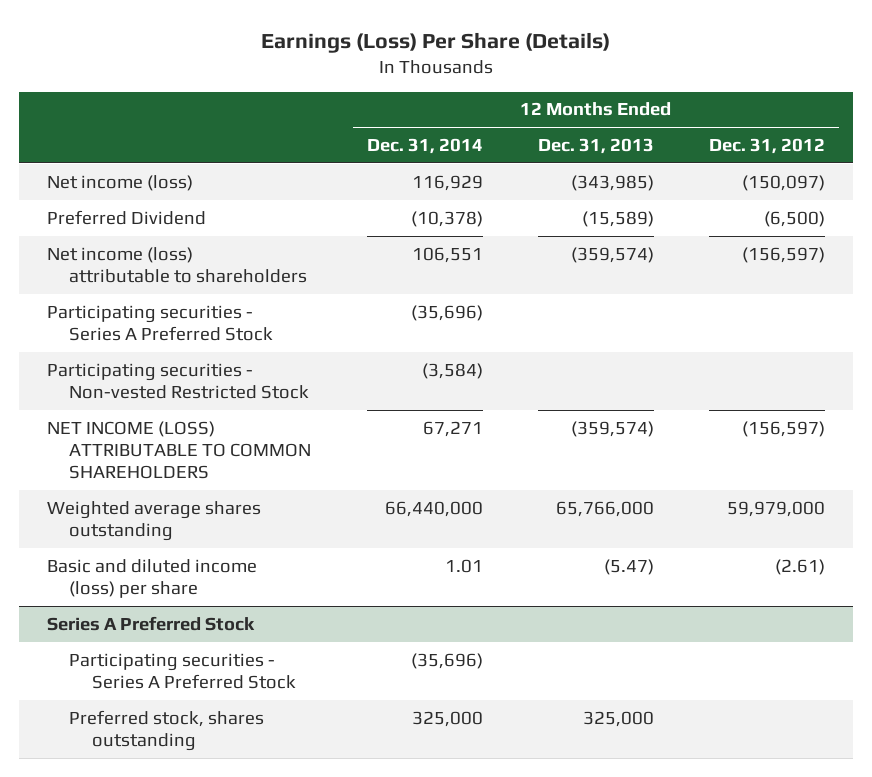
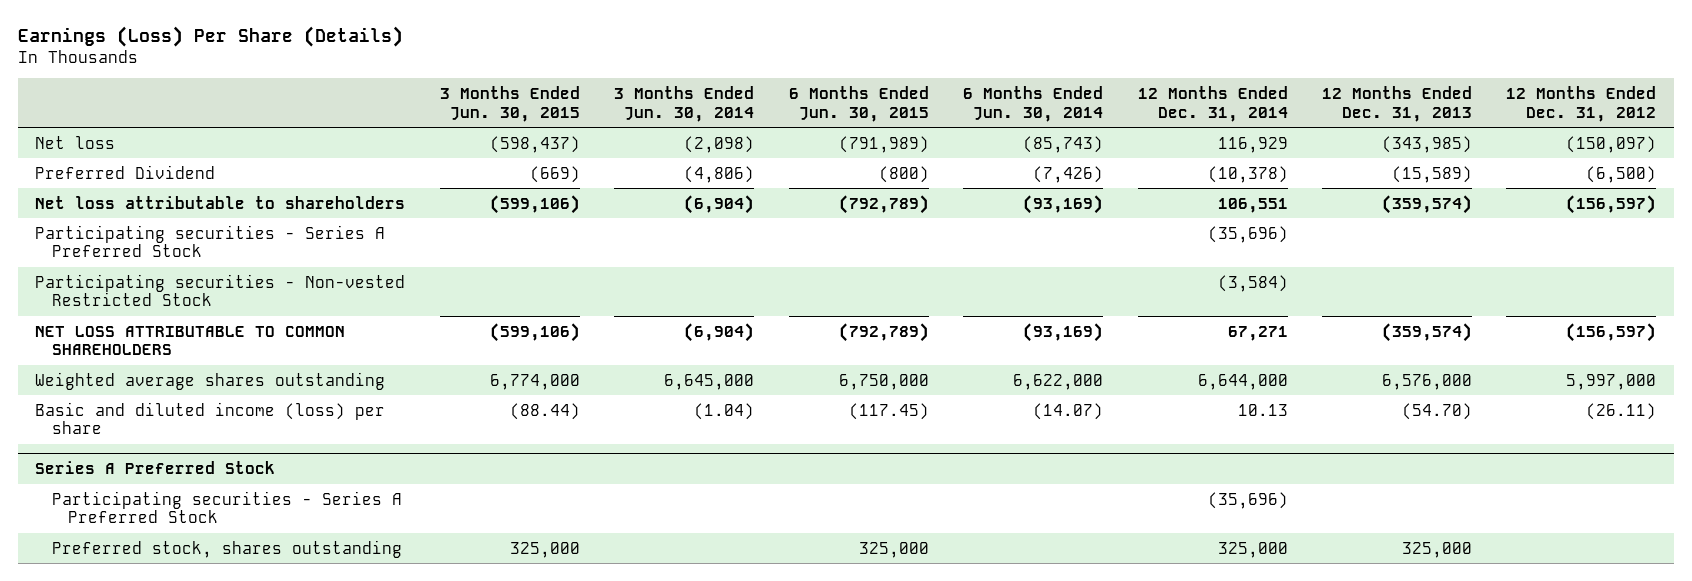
none -> [439,85,580,122] 3 Months Ended Jun. 30, 2015
none -> [614,85,755,122] 3 Months Ended Jun. 30, 2014
none -> [788,85,929,122] 6 Months Ended Jun. 30, 2015
none -> [963,85,1104,122] 6 Months Ended Jun. 30, 2014
[46,174,193,191] Net income (loss) -> [35,135,116,149] Net loss
[46,246,308,284] Net income (loss) attributable to shareholders -> [35,195,406,209] Net loss attributable to shareholders
[46,420,312,480] NET INCOME (LOSS) ATTRIBUTABLE TO COMMON SHAREHOLDERS -> [35,325,346,356] NET LOSS ATTRIBUTABLE TO COMMON SHAREHOLDERS
[384,500,483,517] 66,440,000 -> [1197,373,1288,390] 6,644,000
[555,500,654,517] 65,766,000 -> [1382,373,1473,390] 6,576,000
[727,500,826,517] 59,979,000 -> [1566,373,1657,390] 5,997,000
[444,558,483,573] 1.01 -> [1237,403,1288,416] 10.13
[603,558,654,575] (5.47) -> [1402,402,1473,420] (54.70)
[775,558,826,575] (2.61) -> [1586,402,1657,420] (26.11)

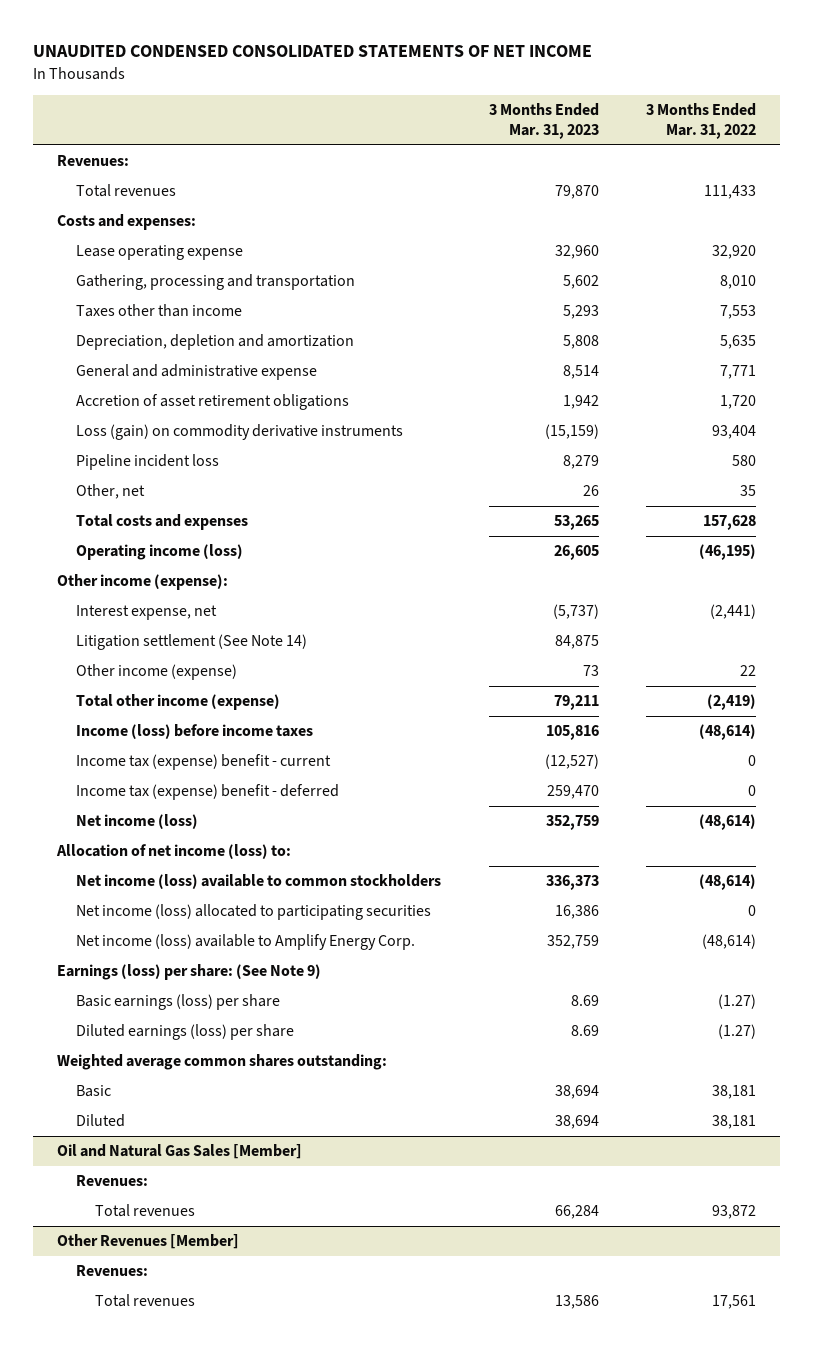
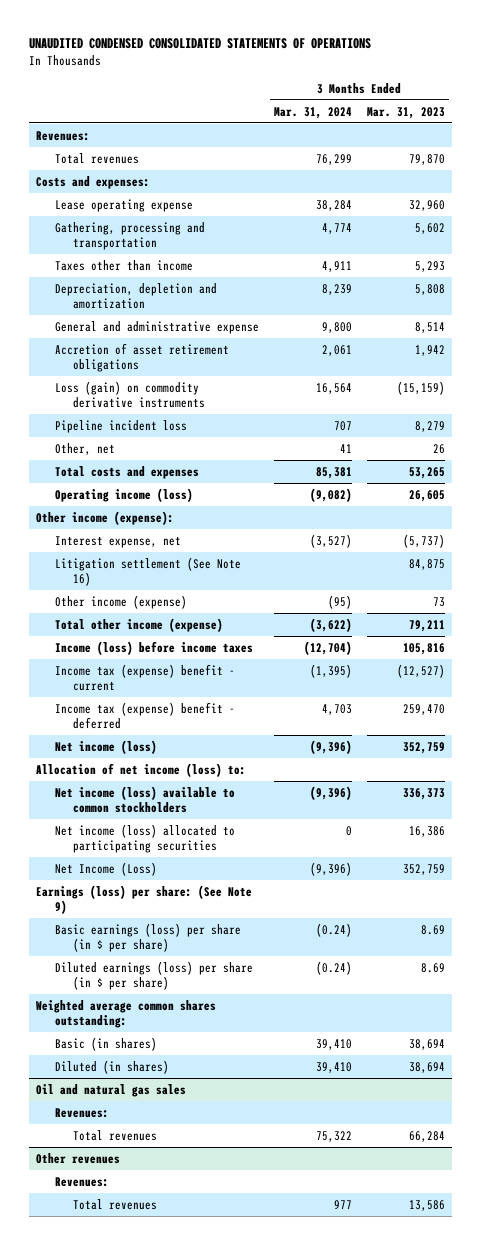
[32,45,592,58] UNAUDITED CONDENSED CONSOLIDATED STATEMENTS OF NET INCOME -> [28,38,371,50] UNAUDITED CONDENSED CONSOLIDATED STATEMENTS OF OPERATIONS
[645,102,756,140] 3 Months Ended Mar. 31, 2022 -> none
none -> [273,106,352,119] Mar. 31, 2024
[76,634,308,651] Litigation settlement (See Note 14) -> [54,556,241,586] Litigation settlement (See Note 16)
[76,934,416,951] Net income (loss) available to Amplify Energy Corp. -> [54,861,157,876] Net Income (Loss)
[76,994,281,1011] Basic earnings (loss) per share -> [54,922,241,952] Basic earnings (loss) per share (in $ per share)
[76,1024,295,1041] Diluted earnings (loss) per share -> [54,960,253,990] Diluted earnings (loss) per share (in $ per share)
[76,1085,112,1098] Basic -> [54,1036,157,1051] Basic (in shares)
[76,1114,126,1128] Diluted -> [54,1059,169,1074] Diluted (in shares)
[56,1144,302,1160] Oil and Natural Gas Sales [Member] -> [36,1083,187,1097] Oil and natural gas sales
[56,1234,239,1250] Other Revenues [Member] -> [36,1152,121,1164] Other revenues

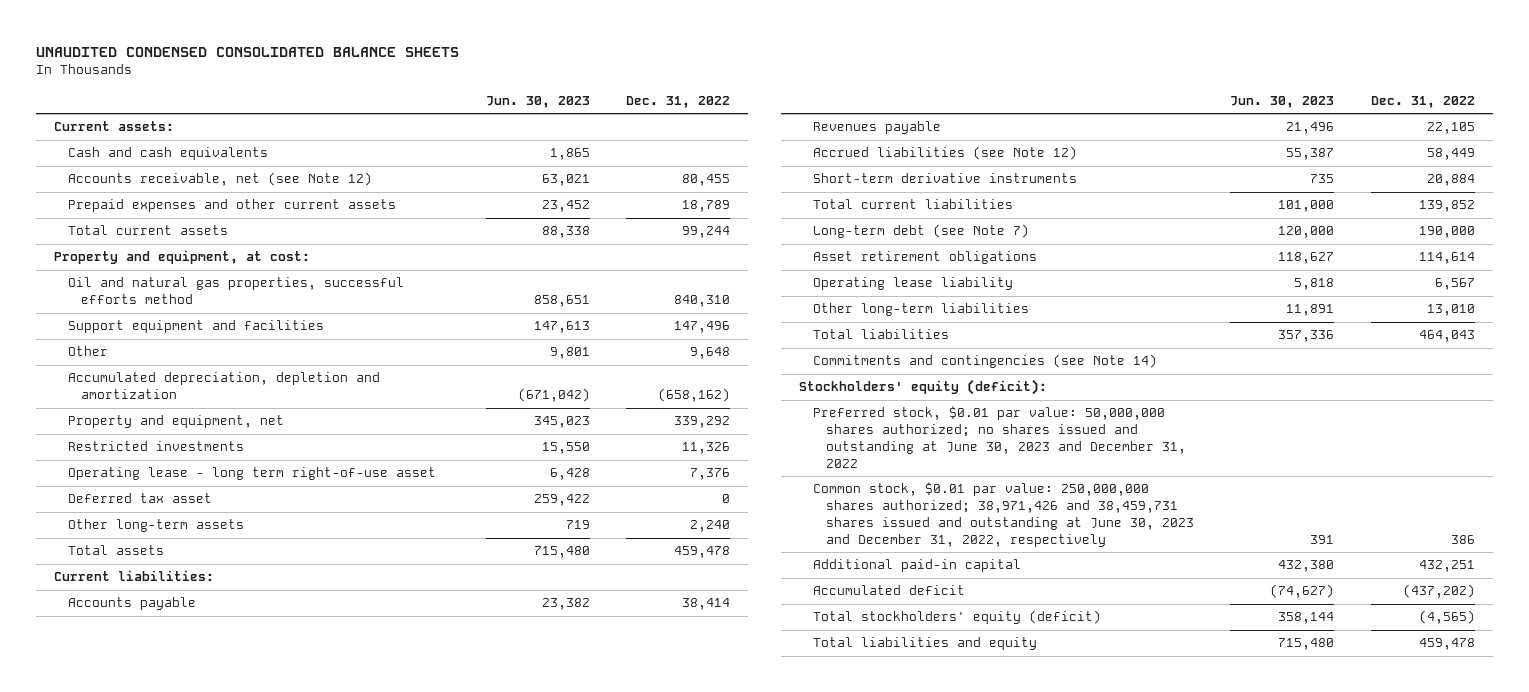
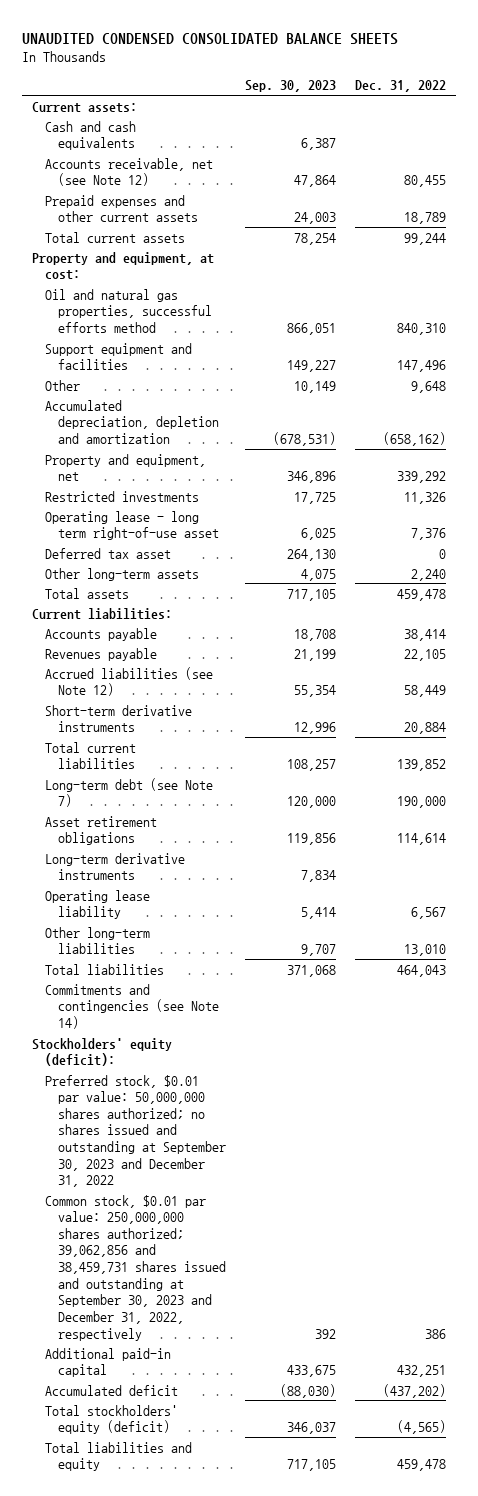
[485,95,590,108] Jun. 30, 2023 -> none
none -> [244,80,336,93] Sep. 30, 2023
none -> [44,852,185,881] Long-term derivative instruments
[812,406,1187,469] Preferred stock, $0.01 par value: 50,000,000 shares authorized; no shares issued and outstanding at June 30, 2023 and December 31, 2022 -> [44,1074,226,1188] Preferred stock, $0.01 par value: 50,000,000 shares authorized; no shares issued and outstanding at September 30, 2023 and December 31, 2022
[812,482,1195,548] Common stock, $0.01 par value: 250,000,000 shares authorized; 38,971,426 and 38,459,731 shares issued and outstanding at June 30, 2023 and December 31, 2022, respectively -> [44,1194,226,1341] Common stock, $0.01 par value: 250,000,000 shares authorized; 39,062,856 and 38,459,731 shares issued and outstanding at September 30, 2023 and December 31, 2022, respectively

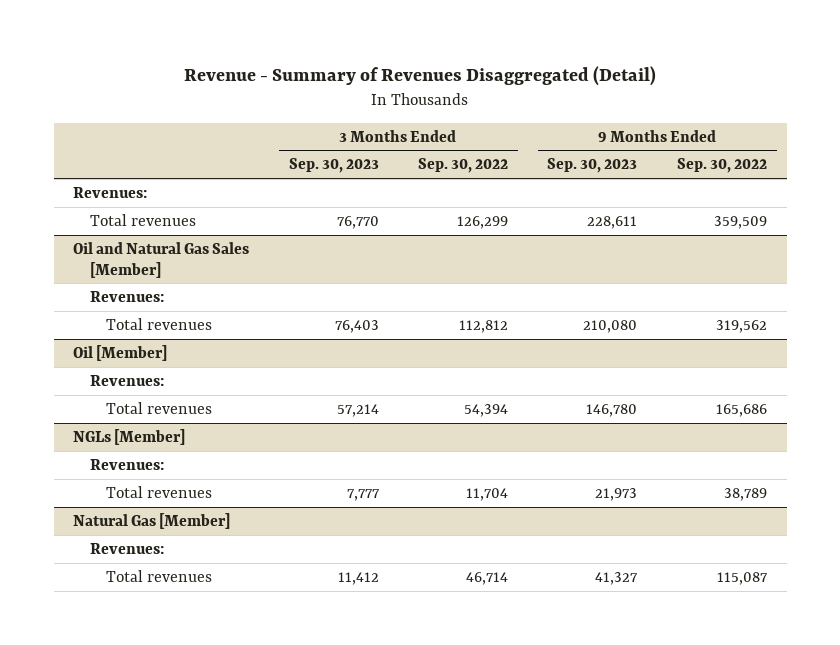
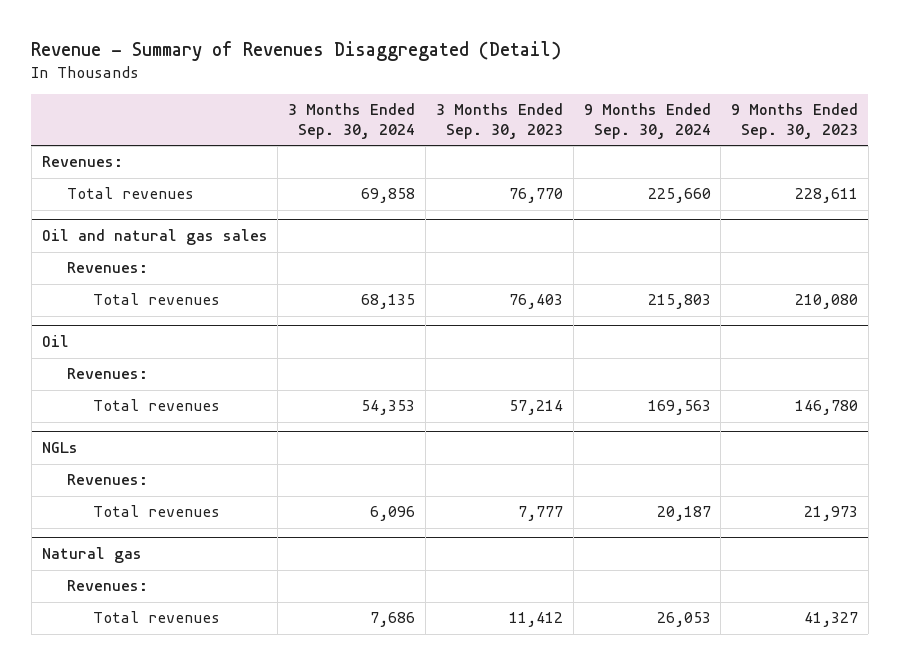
[418,158,509,174] Sep. 30, 2022 -> none
[676,158,767,174] Sep. 30, 2022 -> none
none -> [288,103,416,139] 3 Months Ended Sep. 30, 2024
none -> [583,103,711,139] 9 Months Ended Sep. 30, 2024
[73,241,250,278] Oil and Natural Gas Sales [Member] -> [41,229,268,246] Oil and natural gas sales
[73,344,168,361] Oil [Member] -> [41,335,69,348] Oil
[73,428,186,445] NGLs [Member] -> [41,442,78,454] NGLs
[73,512,231,529] Natural Gas [Member] -> [41,547,142,564] Natural gas

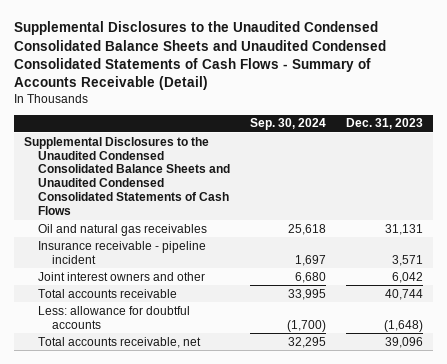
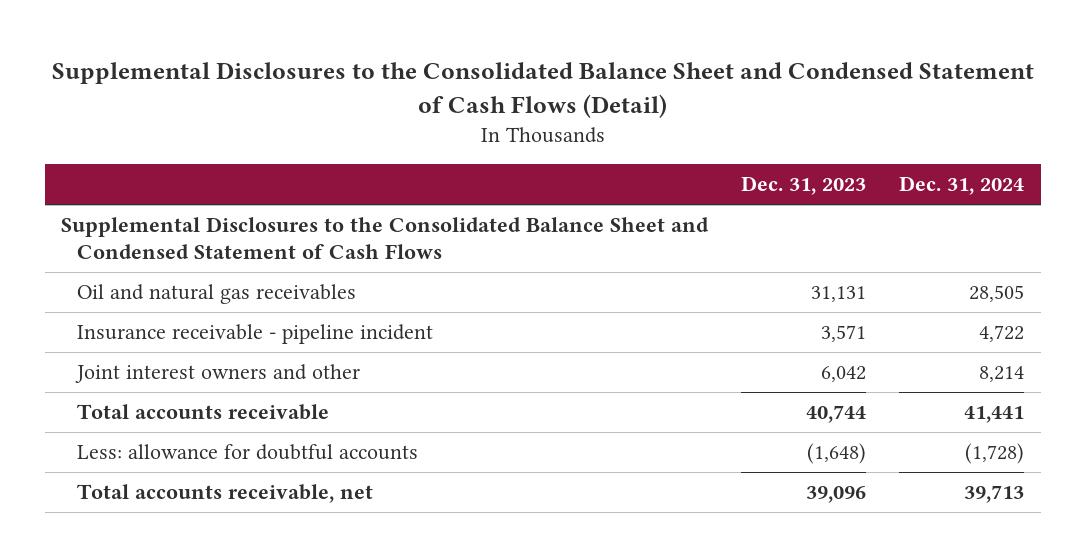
[13,21,386,91] Supplemental Disclosures to the Unaudited Condensed Consolidated Balance Sheets and Unaudited Condensed Consolidated Statements of Cash Flows - Summary of Accounts Receivable (Detail) -> [51,61,1034,118] Supplemental Disclosures to the Consolidated Balance Sheet and Condensed Statement of Cash Flows (Detail)
[250,118,327,131] Sep. 30, 2024 -> none
none -> [899,176,1025,196] Dec. 31, 2024
[24,136,230,216] Supplemental Disclosures to the Unaudited Condensed Consolidated Balance Sheets and Unaudited Condensed Consolidated Statements of Cash Flows -> [61,217,710,259] Supplemental Disclosures to the Consolidated Balance Sheet and Condensed Statement of Cash Flows

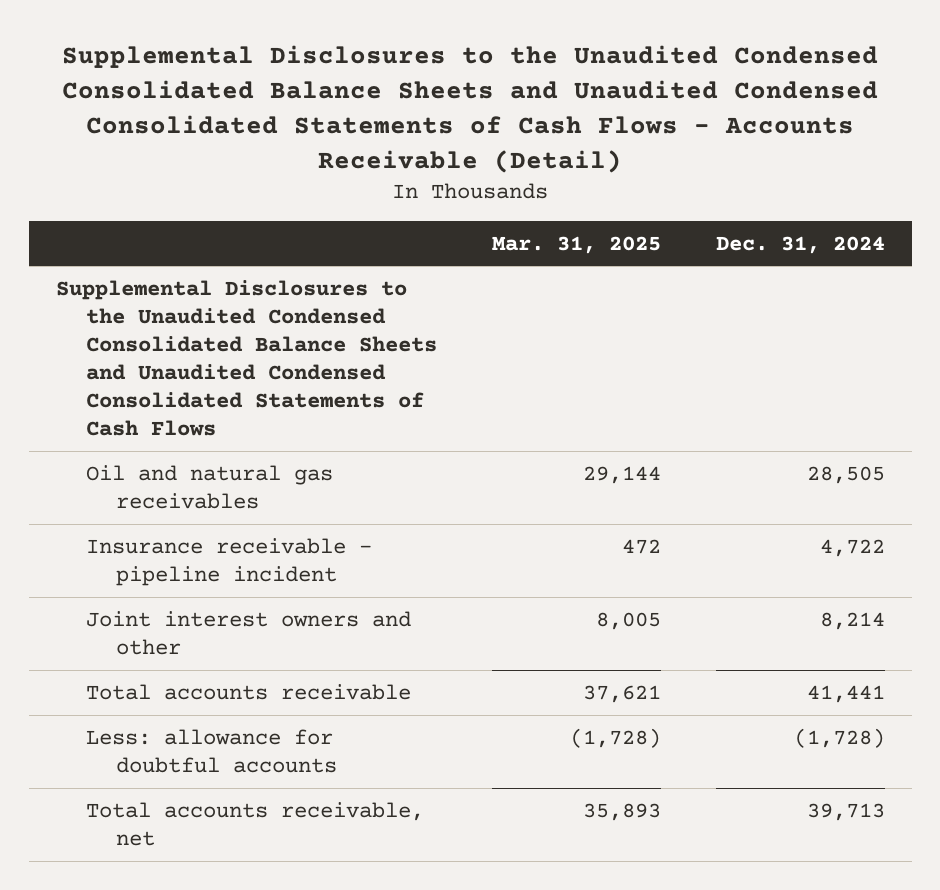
[51,61,1034,118] Supplemental Disclosures to the Consolidated Balance Sheet and Condensed Statement of Cash Flows (Detail) -> [62,45,879,173] Supplemental Disclosures to the Unaudited Condensed Consolidated Balance Sheets and Unaudited Condensed Consolidated Statements of Cash Flows - Accounts Receivable (Detail)
[741,176,867,196] Dec. 31, 2023 -> none
none -> [491,235,661,254] Mar. 31, 2025
[61,217,710,259] Supplemental Disclosures to the Consolidated Balance Sheet and Condensed Statement of Cash Flows -> [55,279,438,437] Supplemental Disclosures to the Unaudited Condensed Consolidated Balance Sheets and Unaudited Condensed Consolidated Statements of Cash Flows

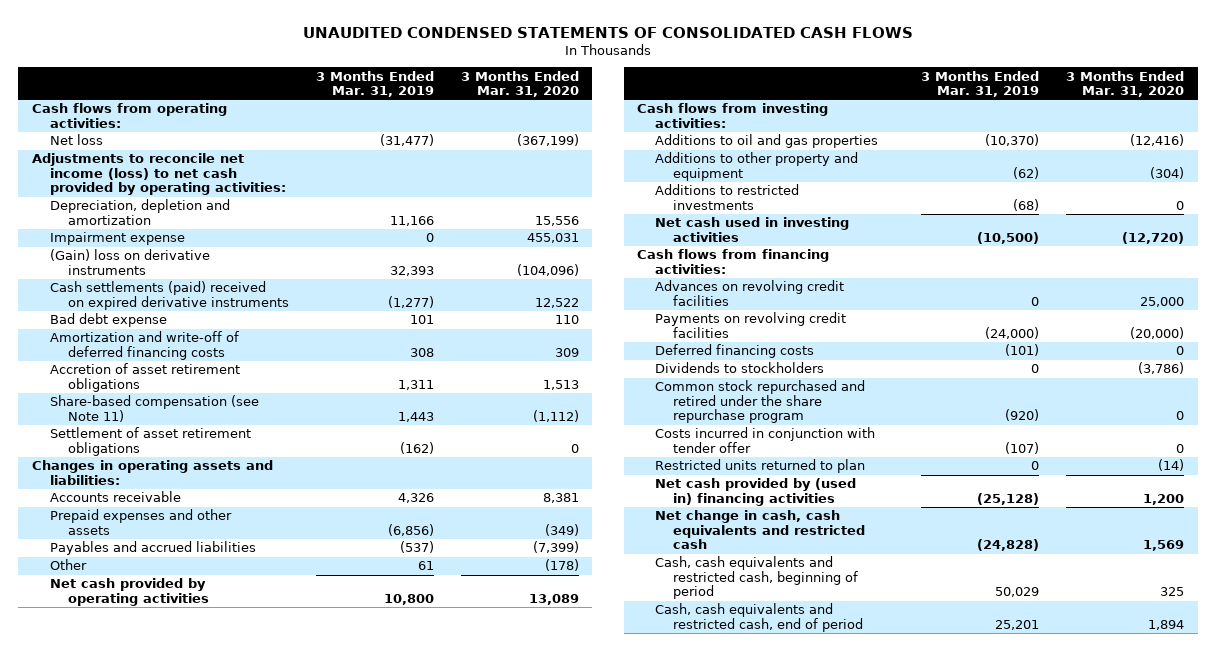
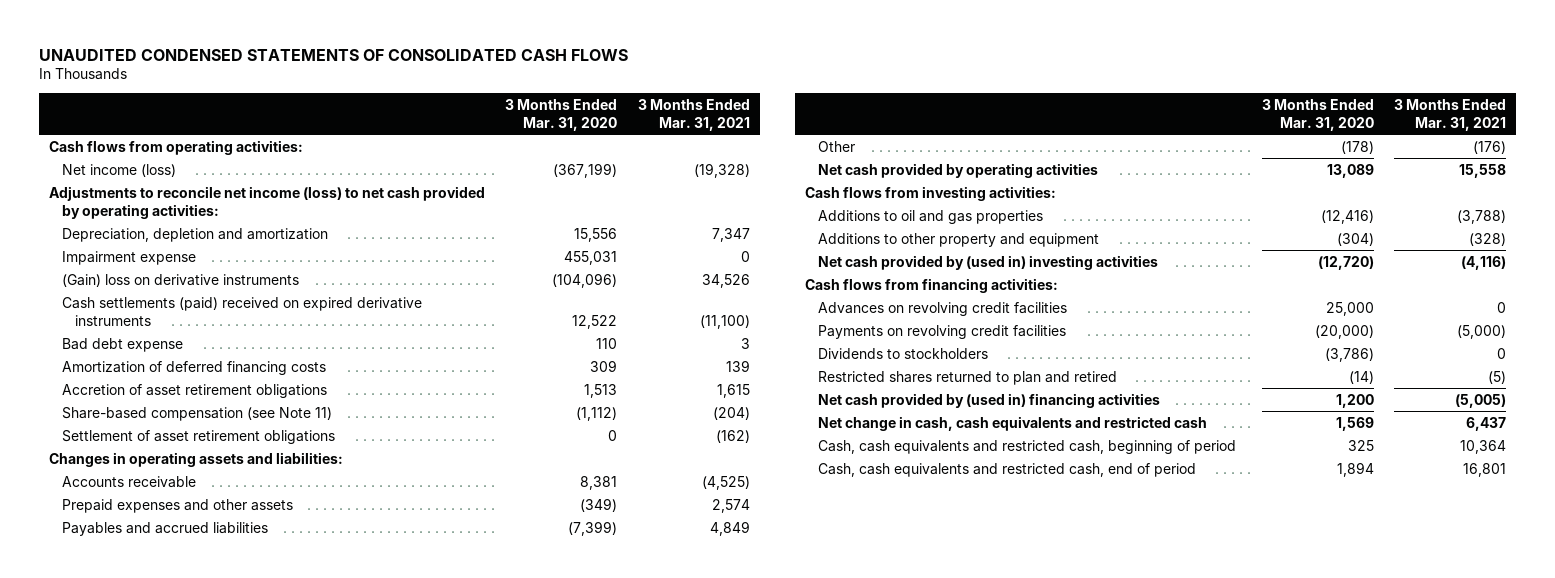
[316,70,435,98] 3 Months Ended Mar. 31, 2019 -> none
none -> [637,98,750,131] 3 Months Ended Mar. 31, 2021
[50,134,104,146] Net loss -> [62,163,177,177] Net income (loss)
[50,331,240,360] Amortization and write-off of deferred financing costs -> [62,360,327,375] Amortization of deferred financing costs
[655,184,800,210] Additions to restricted investments -> none
[655,217,850,242] Net cash used in investing activities -> [818,254,1159,270] Net cash provided by (used in) investing activities
[655,344,815,359] Deferred financing costs -> none
[655,380,866,424] Common stock repurchased and retired under the share repurchase program -> none
[655,427,876,453] Costs incurred in conjunction with tender offer -> none
[655,459,866,474] Restricted units returned to plan -> [818,370,1118,385] Restricted shares returned to plan and retired

